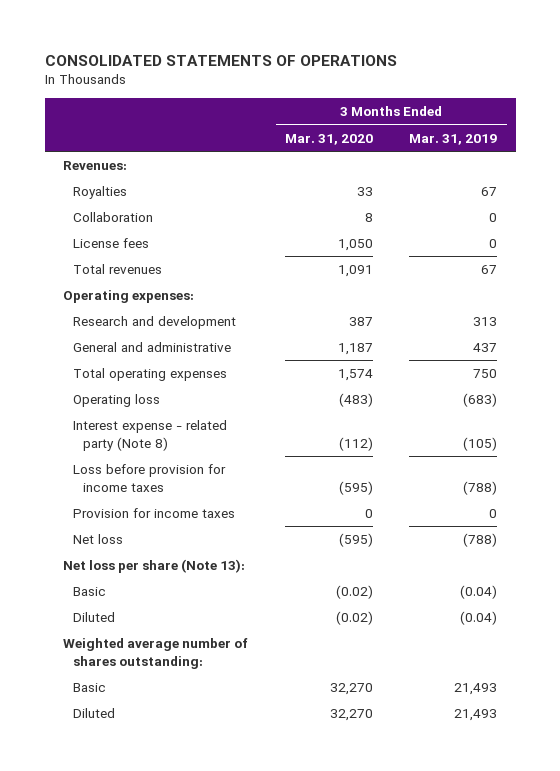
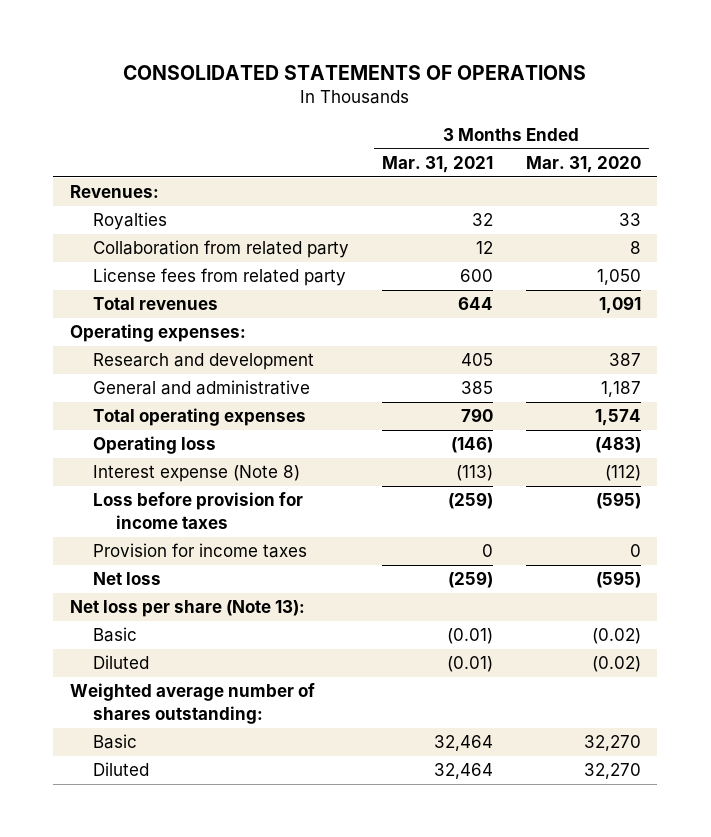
[409,133,498,145] Mar. 31, 2019 -> none
none -> [381,155,493,173] Mar. 31, 2021
[72,212,153,223] Collaboration -> [92,240,349,259] Collaboration from related party
[72,238,149,249] License fees -> [92,268,346,287] License fees from related party
[72,420,227,451] Interest expense - related party (Note 8) -> [92,465,300,483] Interest expense (Note 8)

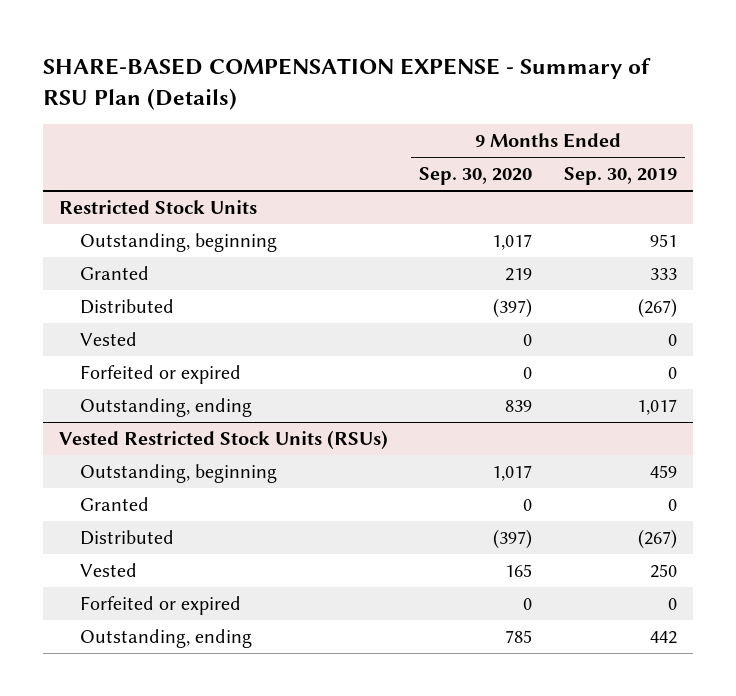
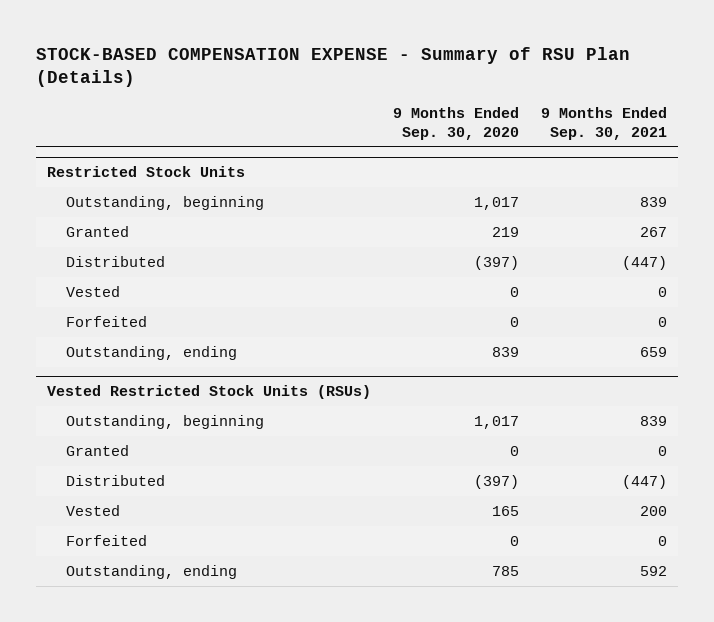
[43,57,652,110] SHARE-BASED COMPENSATION EXPENSE - Summary of RSU Plan (Details) -> [36,46,631,88] STOCK-BASED COMPENSATION EXPENSE - Summary of RSU Plan (Details)
[563,167,677,186] Sep. 30, 2019 -> none
none -> [541,107,668,140] 9 Months Ended Sep. 30, 2021
[79,364,241,384] Forfeited or expired -> [65,316,147,328] Forfeited
[79,595,241,615] Forfeited or expired -> [65,535,147,547] Forfeited

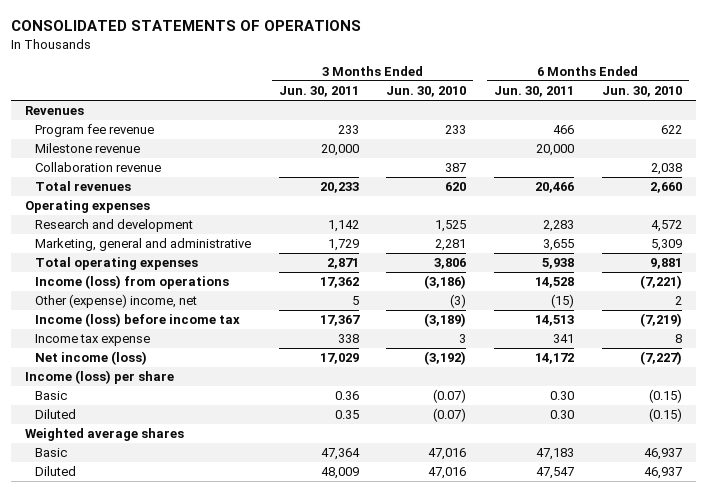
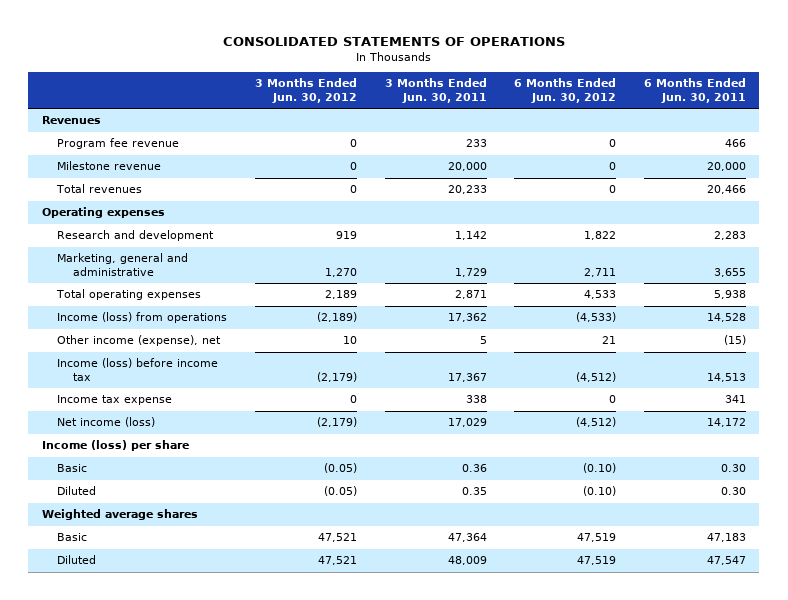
[386,86,467,98] Jun. 30, 2010 -> none
[602,86,683,98] Jun. 30, 2010 -> none
none -> [255,78,358,104] 3 Months Ended Jun. 30, 2012
none -> [514,78,617,104] 6 Months Ended Jun. 30, 2012
[34,162,161,173] Collaboration revenue -> none
[34,294,197,309] Other (expense) income, net -> [57,335,222,347] Other income (expense), net

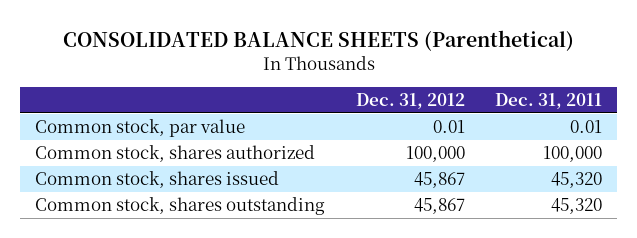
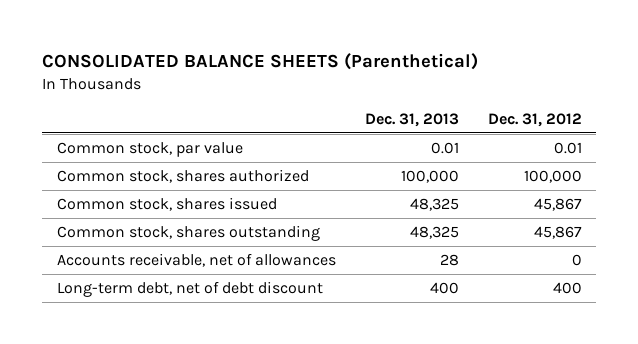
[494,92,602,109] Dec. 31, 2011 -> none
none -> [364,112,459,127] Dec. 31, 2013
none -> [56,253,336,268] Accounts receivable, net of allowances
none -> [56,281,323,298] Long-term debt, net of debt discount

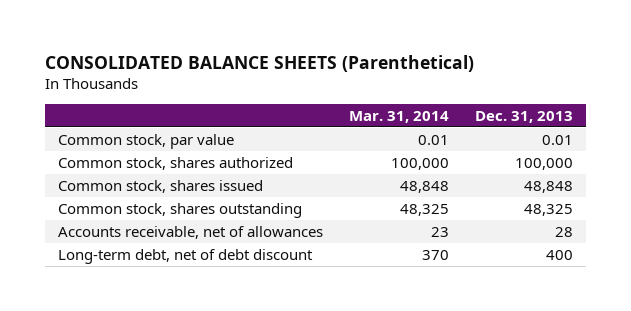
[487,112,582,127] Dec. 31, 2012 -> none
none -> [348,111,449,124] Mar. 31, 2014
[409,198,459,212] 48,325 -> [523,180,573,193] 48,848

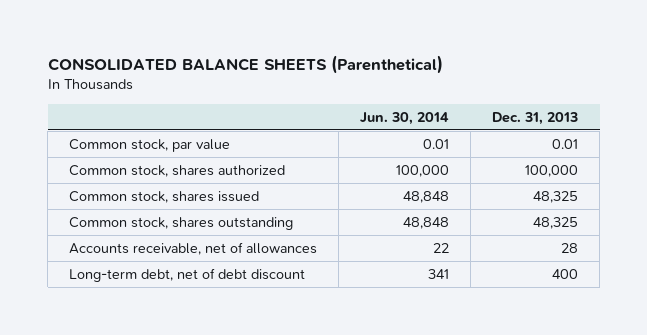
[348,111,449,124] Mar. 31, 2014 -> none
none -> [360,111,450,125] Jun. 30, 2014
[523,180,573,193] 48,848 -> [533,190,579,203] 48,325

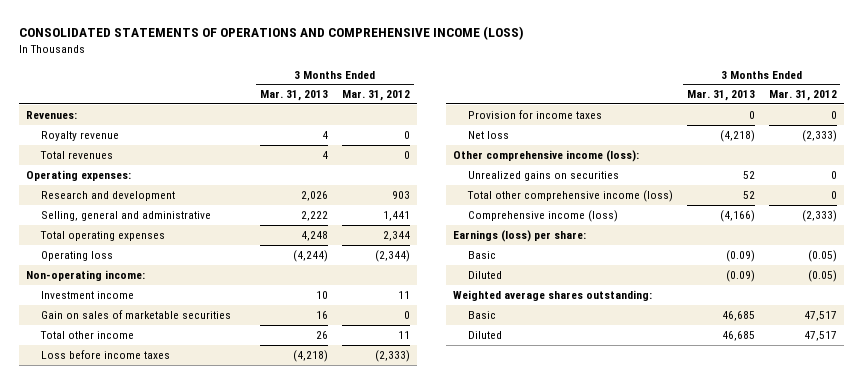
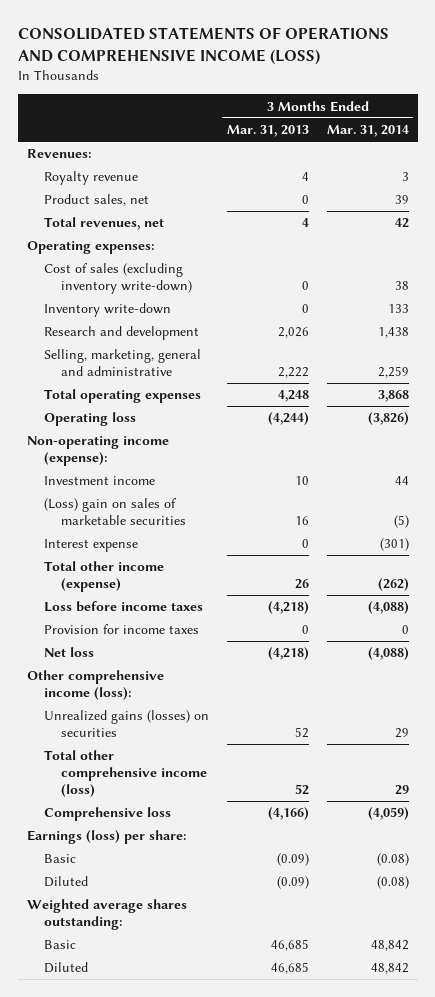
[341,90,410,102] Mar. 31, 2012 -> none
none -> [326,125,409,138] Mar. 31, 2014
none -> [43,194,149,207] Product sales, net
[39,150,113,159] Total revenues -> [43,217,164,231] Total revenues, net
none -> [43,263,193,295] Cost of sales (excluding inventory write-down)
none -> [43,303,171,318] Inventory write-down
[40,210,211,221] Selling, general and administrative -> [43,349,201,377] Selling, marketing, general and administrative
[26,269,146,281] Non-operating income: -> [26,436,169,467] Non-operating income (expense):
[40,309,231,319] Gain on sales of marketable securities -> [43,498,187,526] (Loss) gain on sales of marketable securities
none -> [43,539,138,553] Interest expense
[39,330,134,339] Total other income -> [43,561,164,593] Total other income (expense)
[467,170,619,181] Unrealized gains on securities -> [43,710,209,738] Unrealized gains (losses) on securities
[467,209,618,222] Comprehensive income (loss) -> [43,807,171,822] Comprehensive loss

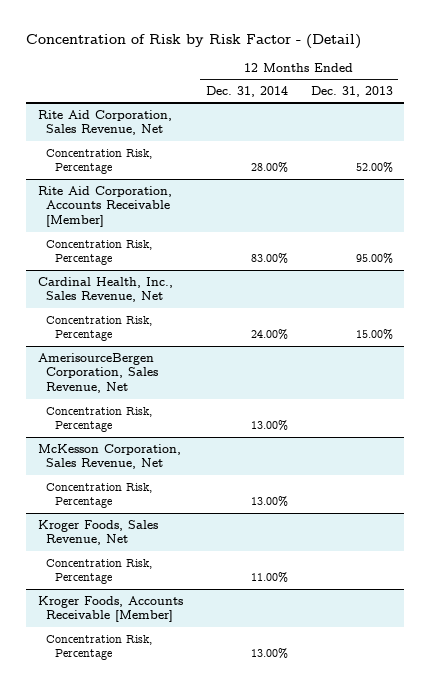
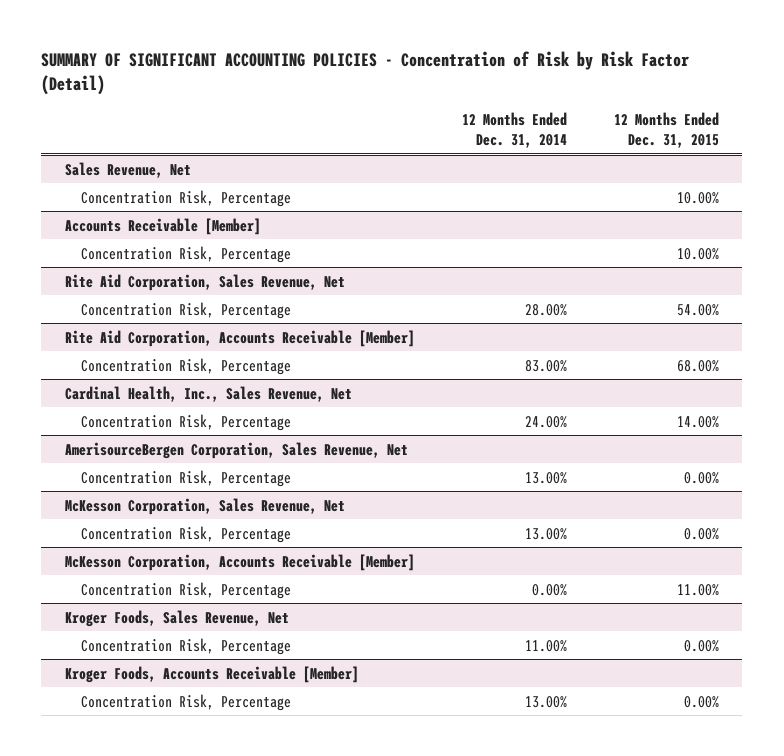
[26,34,362,50] Concentration of Risk by Risk Factor - (Detail) -> [41,50,690,96] SUMMARY OF SIGNIFICANT ACCOUNTING POLICIES - Concentration of Risk by Risk Factor (Detail)
[310,85,393,97] Dec. 31, 2013 -> none
none -> [613,112,719,149] 12 Months Ended Dec. 31, 2015
none -> [64,161,191,178] Sales Revenue, Net
none -> [81,189,292,207] Concentration Risk, Percentage
none -> [64,217,261,235] Accounts Receivable [Member]
none -> [81,245,292,263] Concentration Risk, Percentage
none -> [64,553,415,571] McKesson Corporation, Accounts Receivable [Member]
none -> [81,581,292,599] Concentration Risk, Percentage

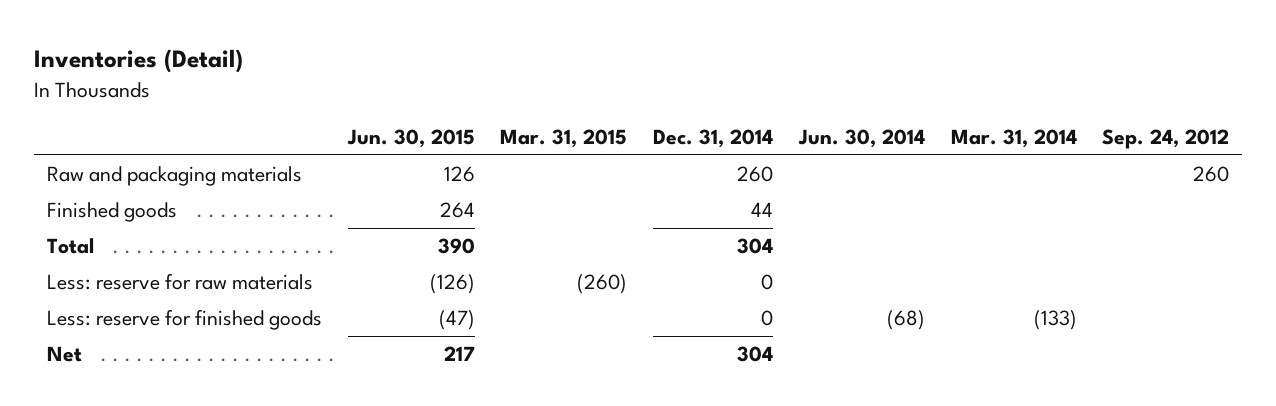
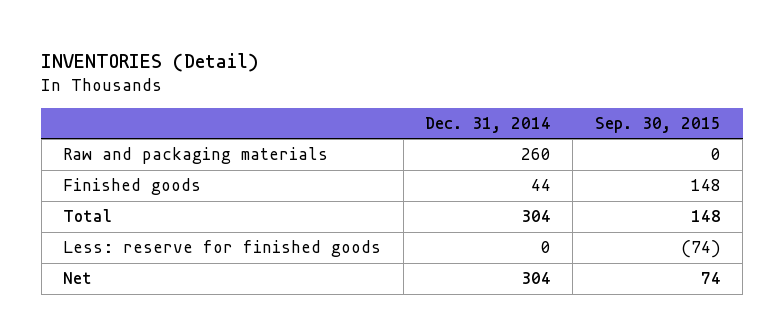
[33,49,243,74] Inventories (Detail) -> [41,52,260,72] INVENTORIES (Detail)
[346,128,475,148] Jun. 30, 2015 -> none
[500,128,628,148] Mar. 31, 2015 -> none
[797,128,925,148] Jun. 30, 2014 -> none
[950,128,1077,148] Mar. 31, 2014 -> none
[1102,128,1230,149] Sep. 24, 2012 -> none
none -> [594,116,721,133] Sep. 30, 2015
[46,273,313,291] Less: reserve for raw materials -> none

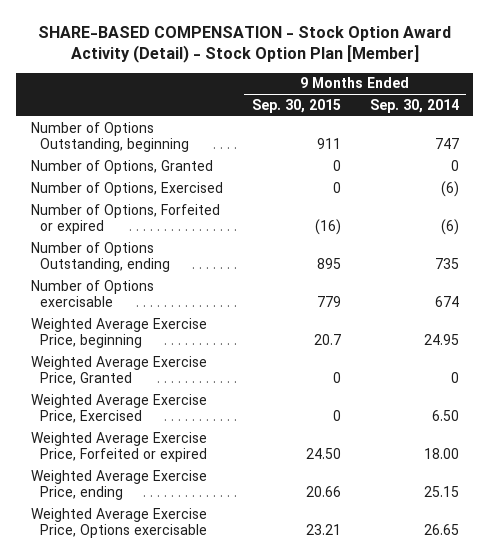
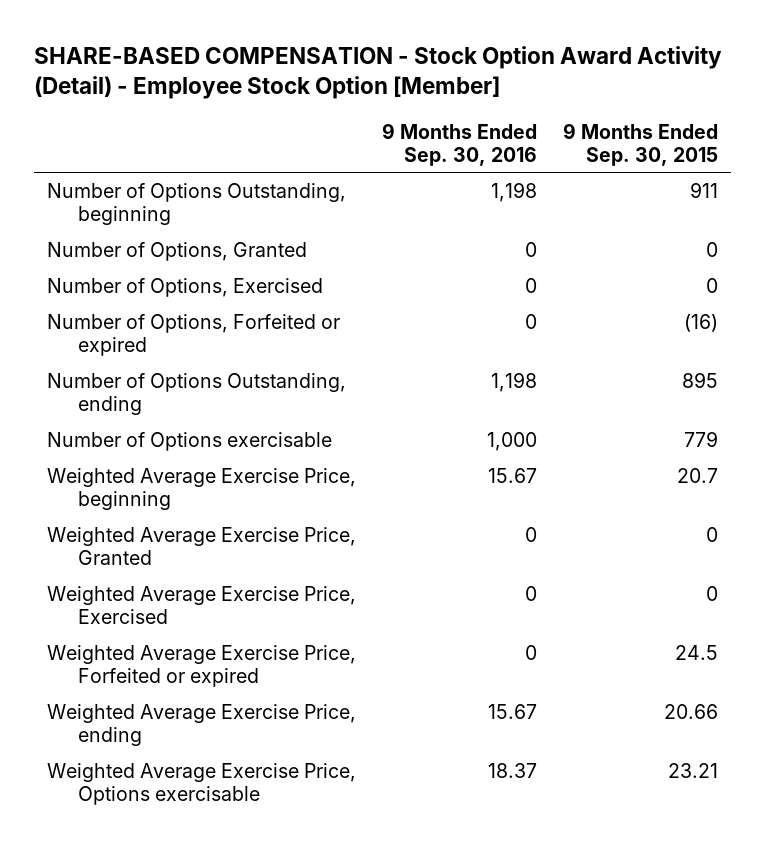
[37,25,451,63] SHARE-BASED COMPENSATION - Stock Option Award Activity (Detail) - Stock Option Plan [Member] -> [34,46,723,100] SHARE-BASED COMPENSATION - Stock Option Award Activity (Detail) - Employee Stock Option [Member]
[369,98,459,113] Sep. 30, 2014 -> none
none -> [382,122,538,166] 9 Months Ended Sep. 30, 2016
[305,447,341,459] 24.50 -> [675,645,719,661] 24.5

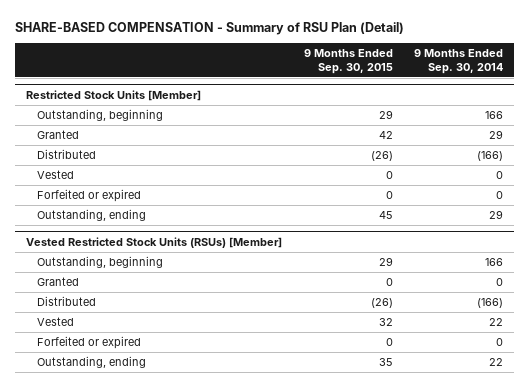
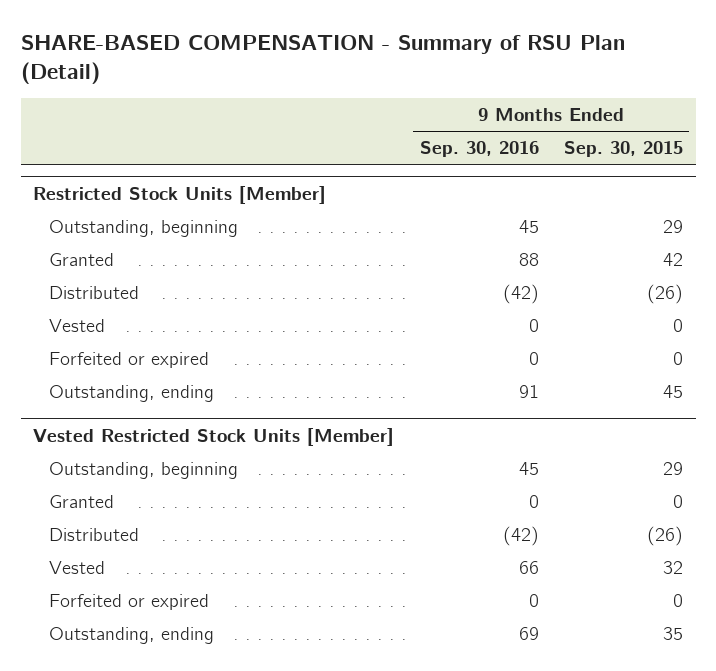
[414,49,504,74] 9 Months Ended Sep. 30, 2014 -> none
none -> [419,141,539,158] Sep. 30, 2016
[25,236,282,248] Vested Restricted Stock Units (RSUs) [Member] -> [33,428,395,447] Vested Restricted Stock Units [Member]

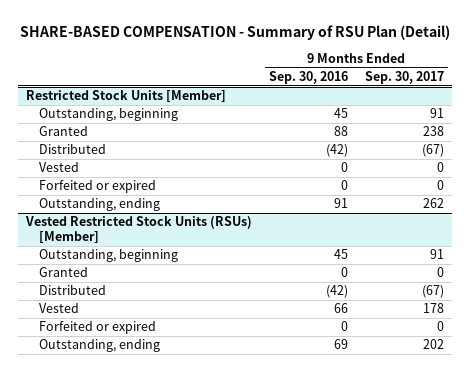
[563,141,683,158] Sep. 30, 2015 -> none
none -> [364,71,444,85] Sep. 30, 2017
[33,428,395,447] Vested Restricted Stock Units [Member] -> [25,216,253,244] Vested Restricted Stock Units (RSUs) [Member]

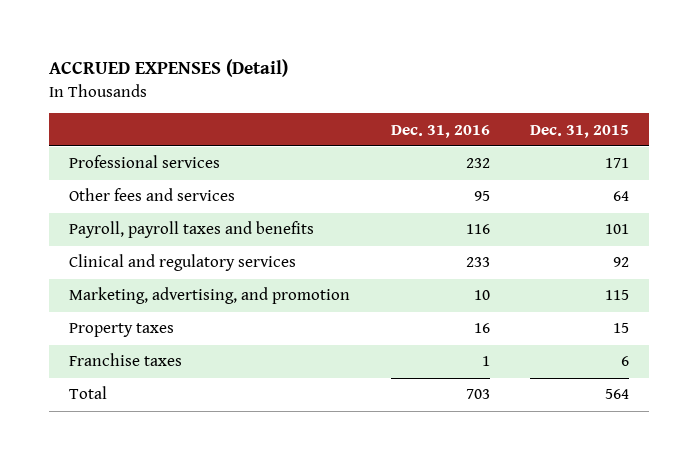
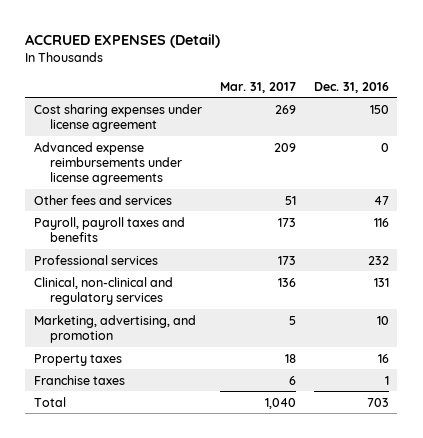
[530,124,630,138] Dec. 31, 2015 -> none
none -> [219,81,296,93] Mar. 31, 2017
none -> [34,103,203,132] Cost sharing expenses under license agreement
none -> [34,141,183,185] Advanced expense reimbursements under license agreements
[473,191,490,202] 95 -> [373,195,389,205] 47
[68,155,220,169] Professional services -> [34,254,159,265] Professional services
[68,254,296,272] Clinical and regulatory services -> [34,276,174,305] Clinical, non-clinical and regulatory services
[465,257,490,268] 233 -> [373,277,389,287] 131

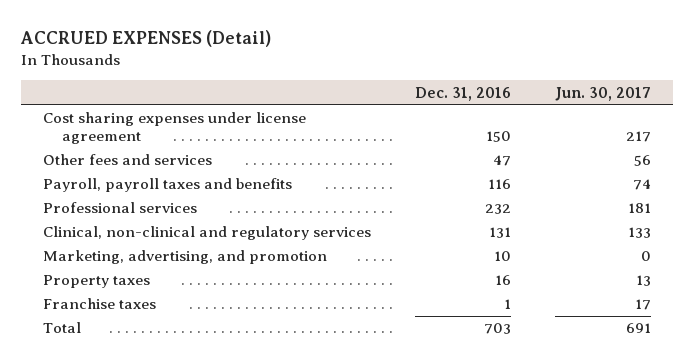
[219,81,296,93] Mar. 31, 2017 -> none
none -> [555,86,652,101] Jun. 30, 2017
[34,141,183,185] Advanced expense reimbursements under license agreements -> none

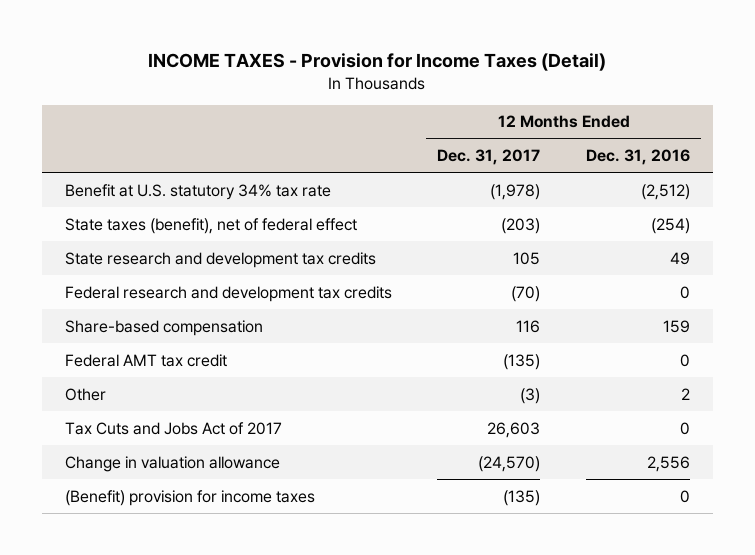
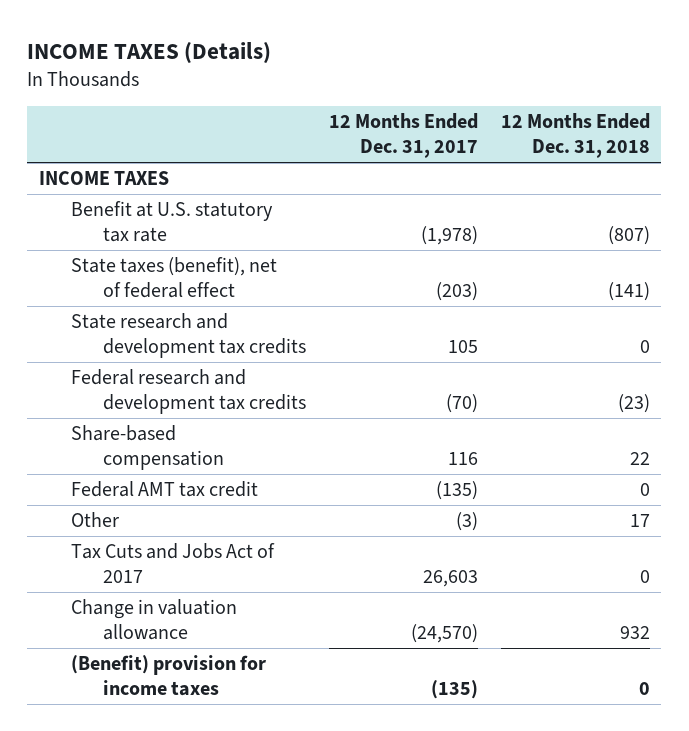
[148,52,607,71] INCOME TAXES - Provision for Income Taxes (Detail) -> [27,41,272,64] INCOME TAXES (Details)
[586,148,691,165] Dec. 31, 2016 -> none
none -> [500,113,650,159] 12 Months Ended Dec. 31, 2018
none -> [38,171,169,186] INCOME TAXES
[64,183,331,200] Benefit at U.S. statutory 34% tax rate -> [70,201,273,243] Benefit at U.S. statutory tax rate

